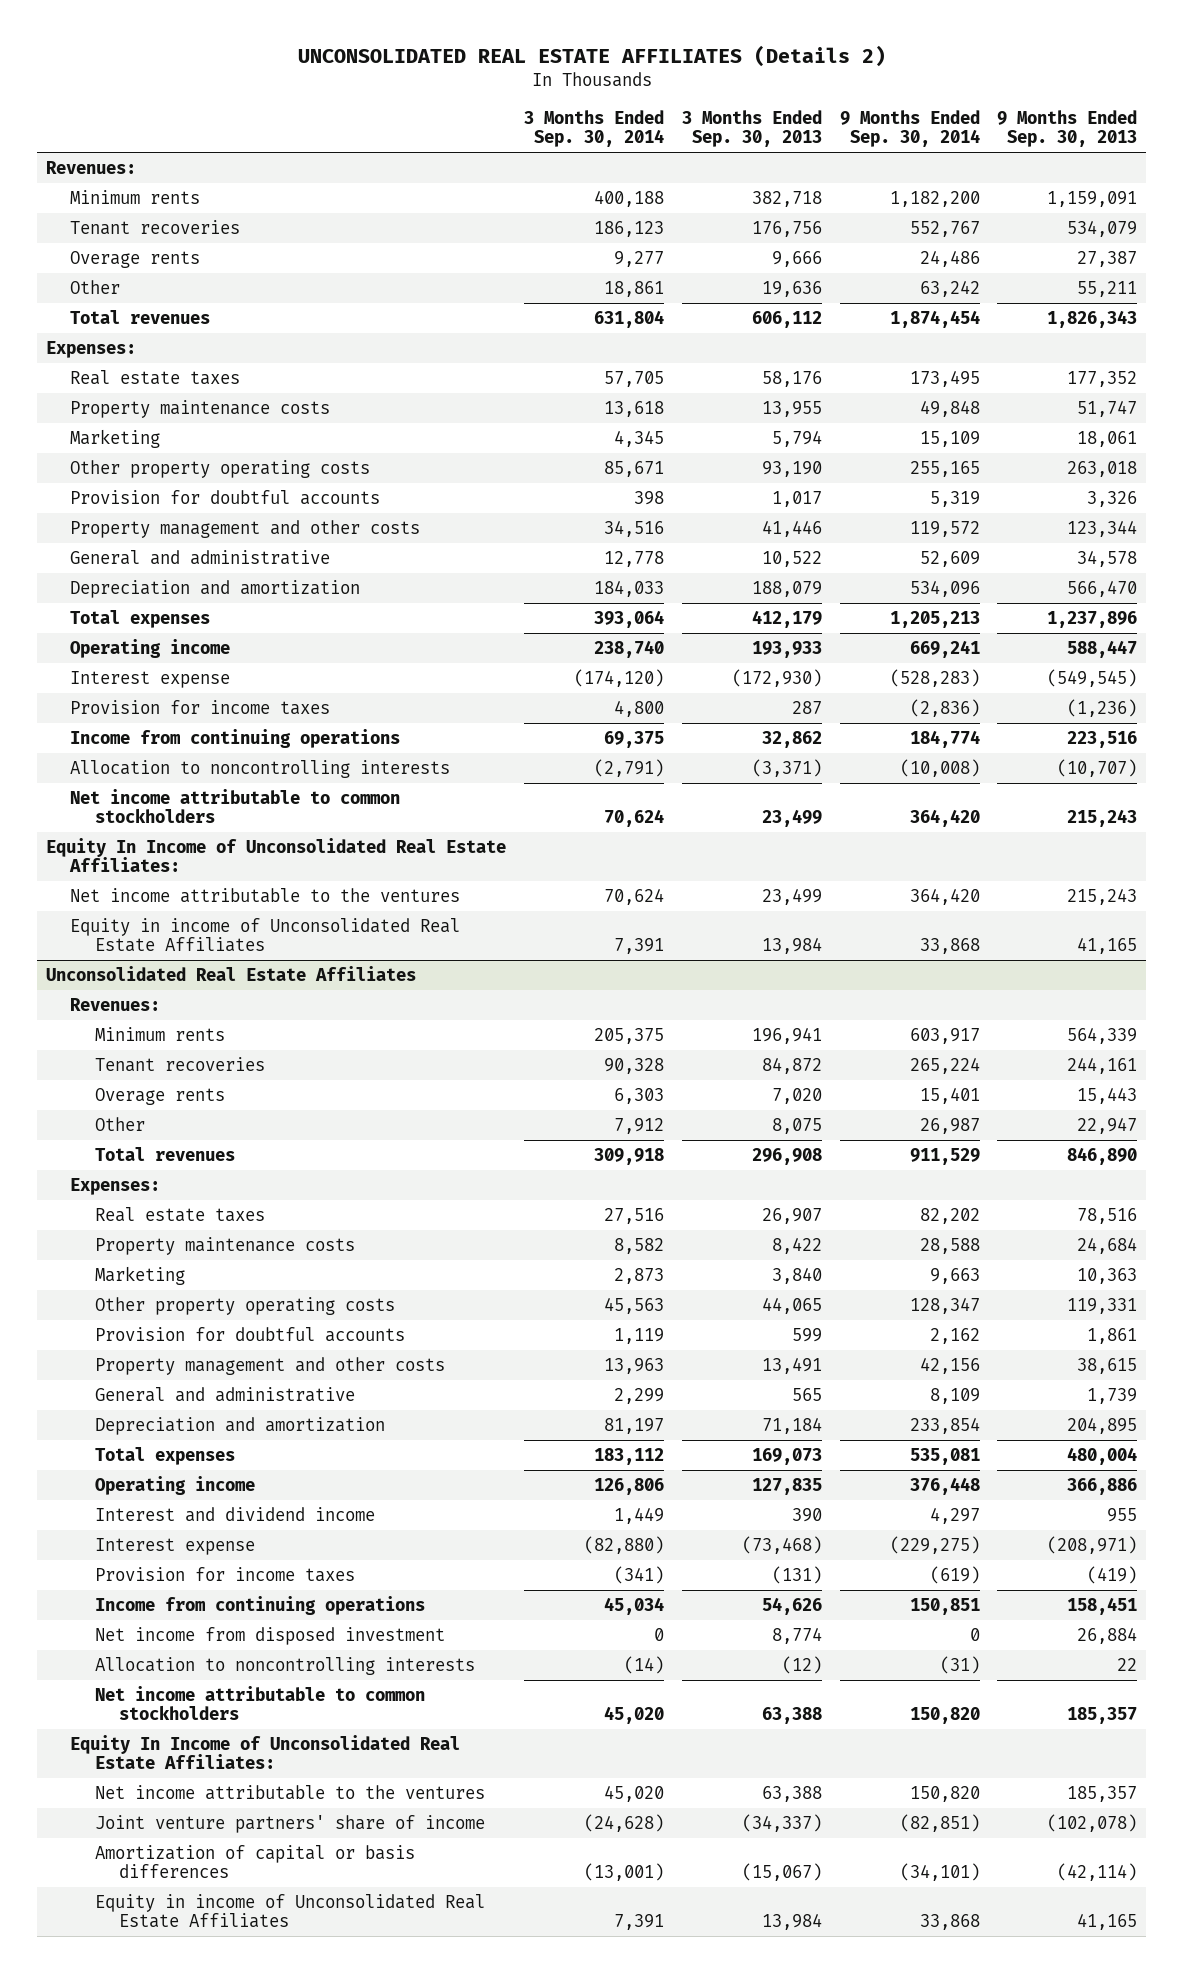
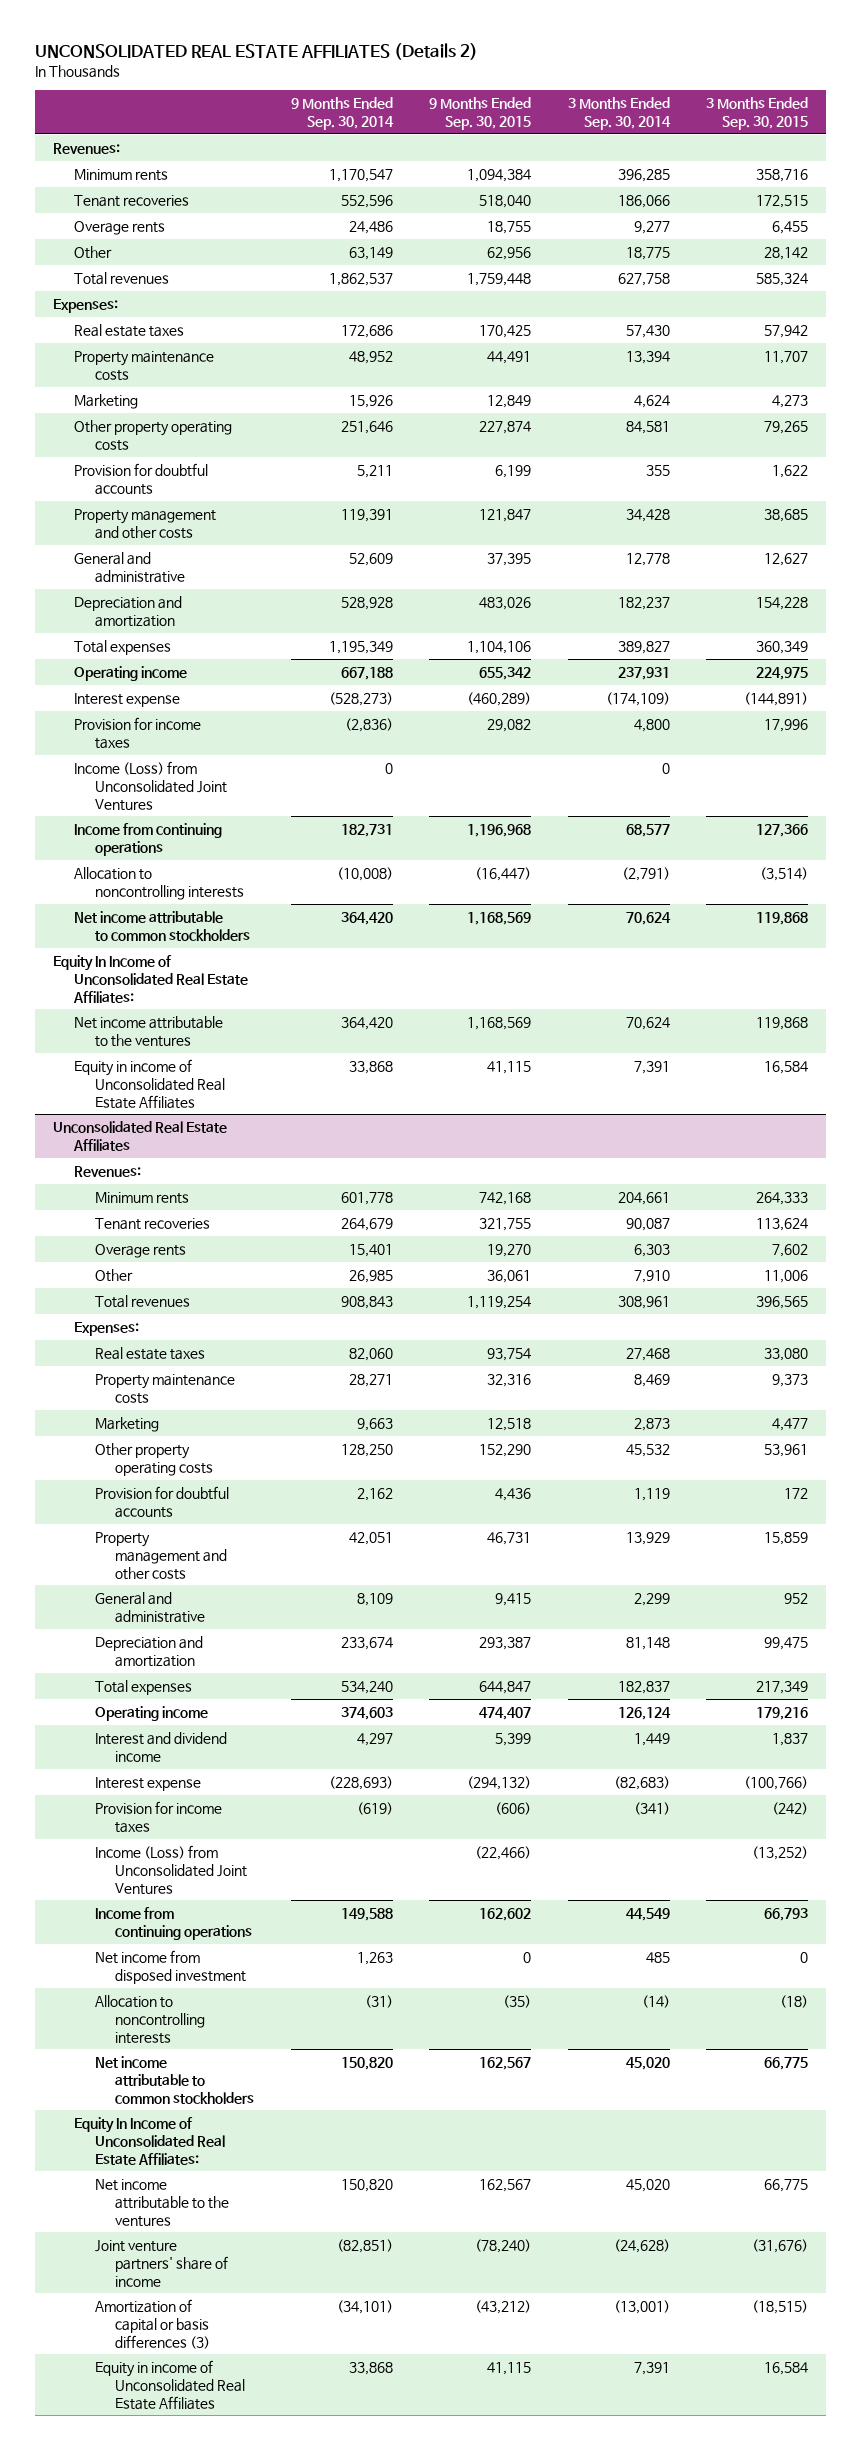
[681,109,822,148] 3 Months Ended Sep. 30, 2013 -> none
[997,109,1138,148] 9 Months Ended Sep. 30, 2013 -> none
none -> [429,97,532,131] 9 Months Ended Sep. 30, 2015
none -> [706,97,809,131] 3 Months Ended Sep. 30, 2015
[593,189,664,207] 400,188 -> [617,168,670,182] 396,285
[889,190,980,207] 1,182,200 -> [328,168,393,182] 1,170,547
[593,220,664,237] 186,123 -> [617,194,670,208] 186,066
[909,220,980,237] 552,767 -> [340,194,393,208] 552,596
[603,280,664,297] 18,861 -> [625,246,670,260] 18,775
[919,279,980,297] 63,242 -> [348,246,393,260] 63,149
[593,309,664,328] 631,804 -> [617,272,670,286] 627,758
[889,309,980,328] 1,874,454 -> [328,272,393,286] 1,862,537
[603,370,664,387] 57,705 -> [625,324,670,338] 57,430
[909,369,980,387] 173,495 -> [340,324,393,338] 172,686
[603,400,664,417] 13,618 -> [625,350,670,364] 13,394
[919,399,980,417] 49,848 -> [348,350,393,364] 48,952
[613,429,664,447] 4,345 -> [633,394,670,408] 4,624
[919,430,980,447] 15,109 -> [348,394,393,408] 15,926
[603,460,664,477] 85,671 -> [625,420,670,434] 84,581
[909,460,980,477] 255,165 -> [340,420,393,434] 251,646
[633,490,664,505] 398 -> [645,464,670,476] 355
[929,490,980,507] 5,319 -> [356,464,393,478] 5,211
[603,519,664,537] 34,516 -> [625,508,670,522] 34,428
[909,520,980,537] 119,572 -> [340,508,393,522] 119,391
[593,579,664,597] 184,033 -> [617,596,670,610] 182,237
[909,579,980,597] 534,096 -> [340,596,393,610] 528,928
[593,609,664,628] 393,064 -> [617,640,670,654] 389,827
[889,610,980,628] 1,205,213 -> [328,640,393,654] 1,195,349
[593,639,664,658] 238,740 -> [617,666,670,680] 237,931
[909,639,980,658] 669,241 -> [340,666,393,680] 667,188
[573,668,664,687] (174,120) -> [605,691,670,706] (174,109)
[889,668,980,687] (528,283) -> [328,691,393,706] (528,273)
none -> [73,760,227,811] Income (Loss) from Unconsolidated Joint Ventures
[603,730,664,748] 69,375 -> [625,823,670,837] 68,577
[909,729,980,748] 184,774 -> [340,823,393,837] 182,731
[593,1027,664,1044] 205,375 -> [617,1191,670,1205] 204,661
[909,1027,980,1044] 603,917 -> [340,1191,393,1205] 601,778
[603,1057,664,1074] 90,328 -> [625,1217,670,1231] 90,087
[909,1056,980,1074] 265,224 -> [340,1217,393,1231] 264,679
[613,1117,664,1134] 7,912 -> [633,1269,670,1283] 7,910
[919,1117,980,1134] 26,987 -> [348,1269,393,1283] 26,985
[593,1147,664,1165] 309,918 -> [617,1295,670,1309] 308,961
[909,1147,980,1165] 911,529 -> [340,1295,393,1309] 908,843
[603,1207,664,1224] 27,516 -> [625,1347,670,1361] 27,468
[919,1207,980,1224] 82,202 -> [348,1347,393,1361] 82,060
[613,1237,664,1254] 8,582 -> [633,1373,670,1387] 8,469
[919,1237,980,1254] 28,588 -> [348,1373,393,1387] 28,271
[603,1296,664,1314] 45,563 -> [625,1443,670,1457] 45,532
[909,1296,980,1314] 128,347 -> [340,1443,393,1457] 128,250
[603,1357,664,1374] 13,963 -> [625,1531,670,1545] 13,929
[919,1356,980,1374] 42,156 -> [348,1531,393,1545] 42,051
[603,1417,664,1434] 81,197 -> [625,1636,670,1650] 81,148
[909,1416,980,1434] 233,854 -> [340,1636,393,1650] 233,674
[593,1447,664,1465] 183,112 -> [617,1680,670,1694] 182,837
[909,1447,980,1465] 535,081 -> [340,1680,393,1694] 534,240
[593,1477,664,1495] 126,806 -> [617,1706,671,1720] 126,124
[909,1476,980,1495] 376,448 -> [340,1706,393,1720] 374,603
[583,1535,664,1554] (82,880) -> [613,1775,670,1790] (82,683)
[889,1535,980,1554] (229,275) -> [328,1775,393,1790] (228,693)
none -> [94,1844,248,1895] Income (Loss) from Unconsolidated Joint Ventures
[603,1596,664,1615] 45,034 -> [625,1907,670,1921] 44,549
[909,1597,980,1615] 150,851 -> [340,1907,393,1921] 149,588
[653,1627,664,1641] 0 -> [645,1951,670,1963] 485
[969,1627,980,1641] 0 -> [356,1951,393,1965] 1,263
[94,1844,415,1879] Amortization of capital or basis differences -> [94,2298,211,2349] Amortization of capital or basis differences (3)

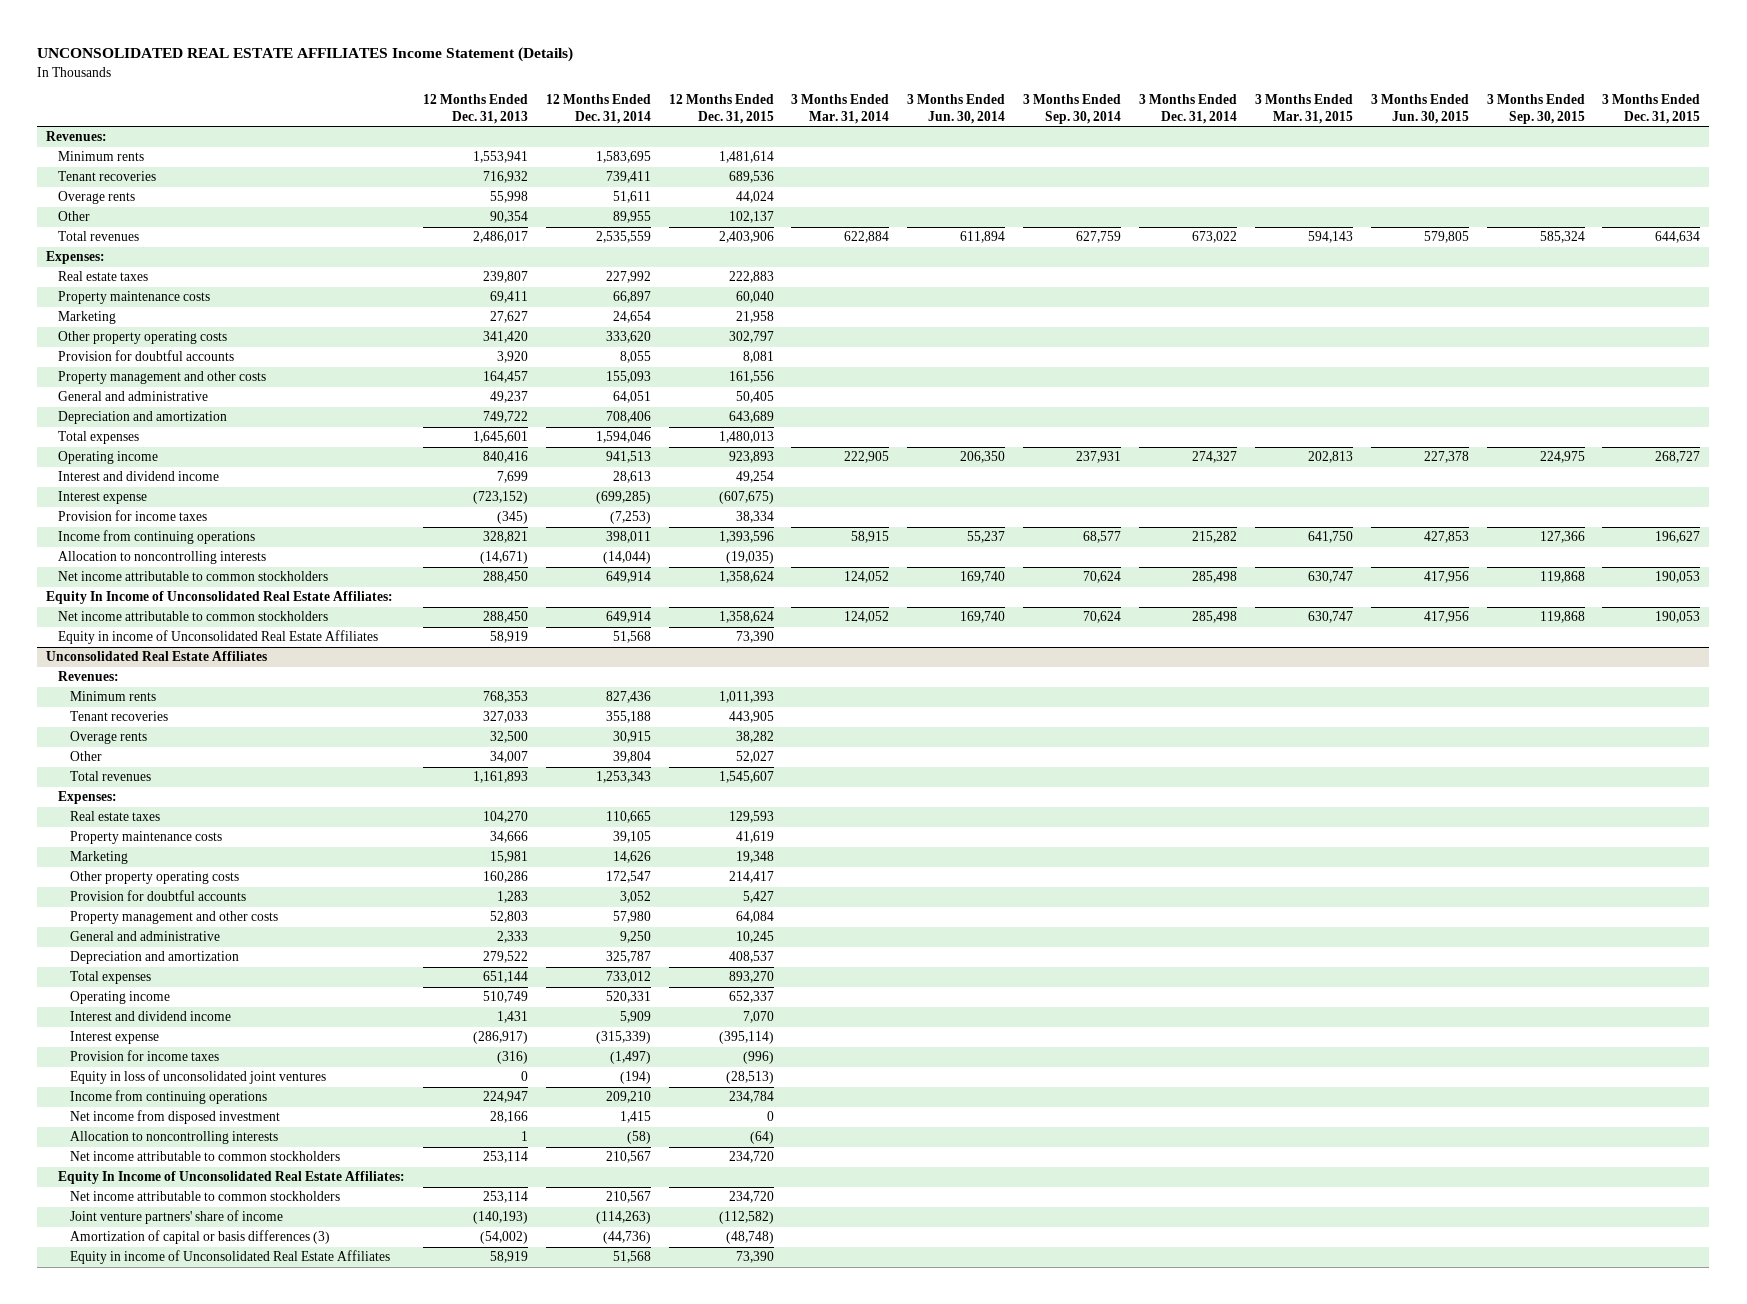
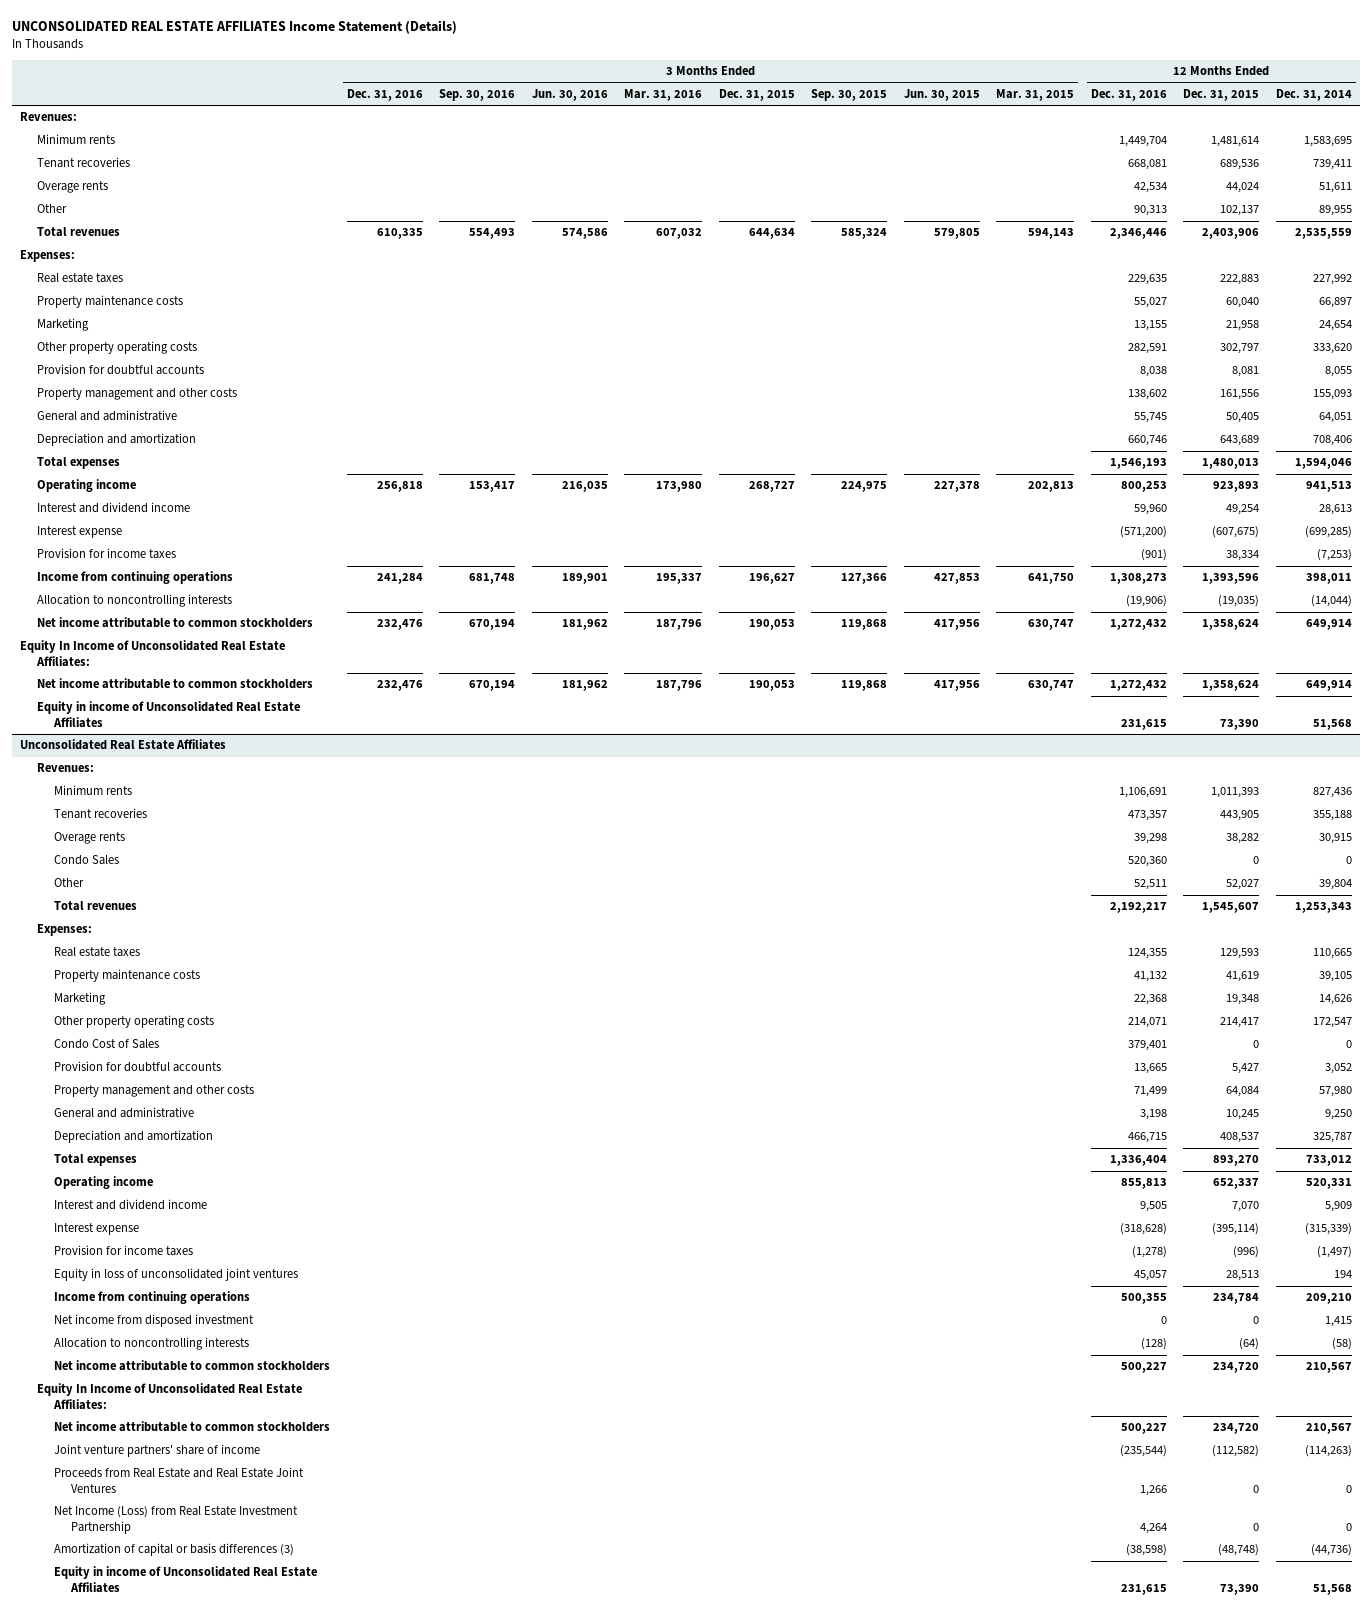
[422,94,528,124] 12 Months Ended Dec. 31, 2013 -> none
[791,94,890,124] 3 Months Ended Mar. 31, 2014 -> none
[907,94,1006,124] 3 Months Ended Jun. 30, 2014 -> none
[1023,94,1122,124] 3 Months Ended Sep. 30, 2014 -> none
[1138,94,1237,124] 3 Months Ended Dec. 31, 2014 -> none
none -> [346,89,423,102] Dec. 31, 2016
none -> [439,89,516,102] Sep. 30, 2016
none -> [531,89,608,102] Jun. 30, 2016
none -> [624,89,703,102] Mar. 31, 2016
none -> [1090,89,1167,102] Dec. 31, 2016
none -> [54,855,120,866] Condo Sales
none -> [54,1039,160,1050] Condo Cost of Sales
[619,1071,651,1085] (194) -> [1333,1270,1352,1279] 194
[725,1071,774,1085] (28,513) -> [1226,1270,1260,1282] 28,513
none -> [54,1467,305,1493] Proceeds from Real Estate and Real Estate Joint Ventures
none -> [54,1506,299,1534] Net Income (Loss) from Real Estate Investment Partnership

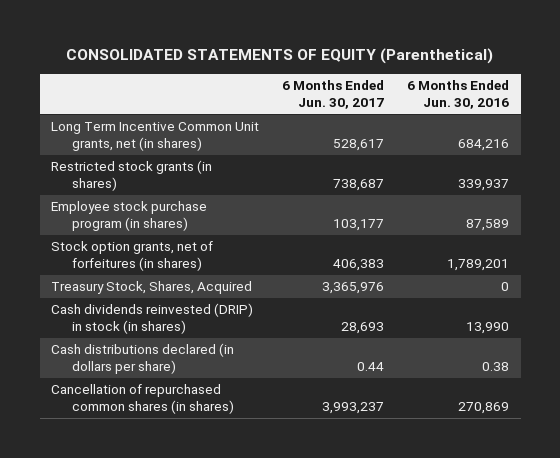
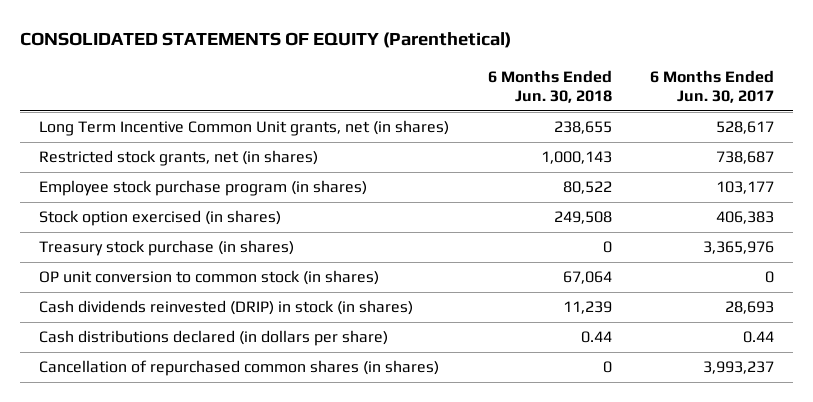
[407,79,510,109] 6 Months Ended Jun. 30, 2016 -> none
none -> [487,69,612,103] 6 Months Ended Jun. 30, 2018
[51,160,213,192] Restricted stock grants (in shares) -> [39,150,319,167] Restricted stock grants, net (in shares)
[51,241,214,272] Stock option grants, net of forfeitures (in shares) -> [39,210,282,227] Stock option exercised (in shares)
[51,281,253,295] Treasury Stock, Shares, Acquired -> [39,240,295,257] Treasury stock purchase (in shares)
none -> [39,270,380,286] OP unit conversion to common stock (in shares)

